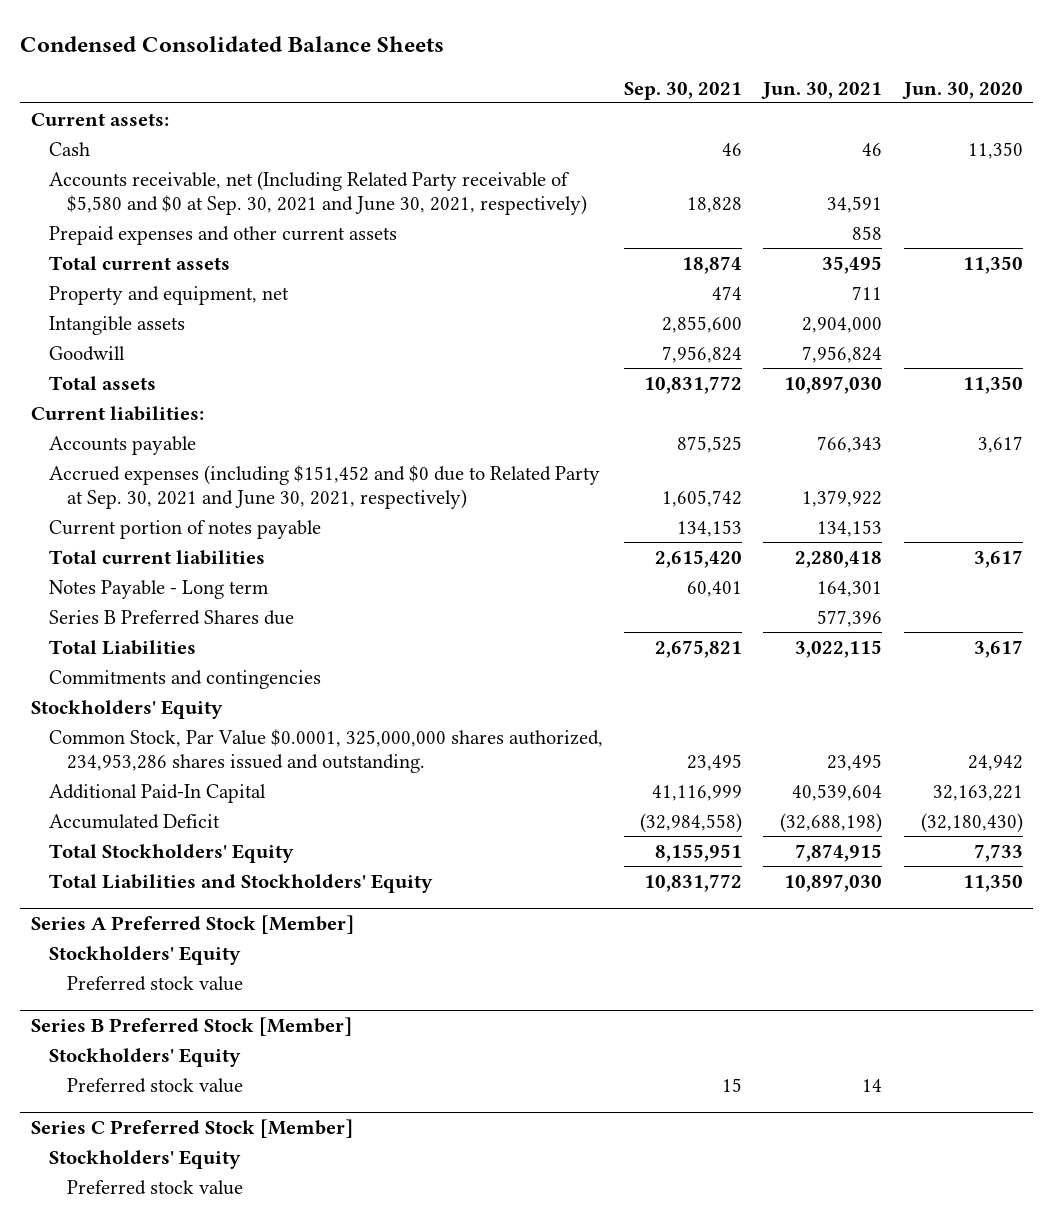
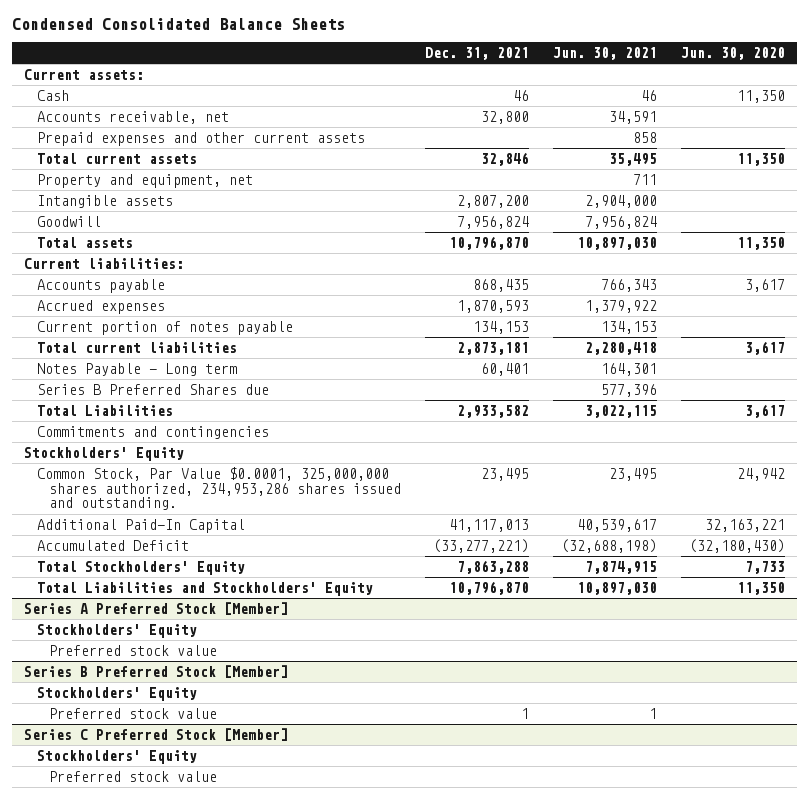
[624,81,743,100] Sep. 30, 2021 -> none
none -> [425,46,530,60] Dec. 31, 2021
[48,170,587,216] Accounts receivable, net (Including Related Party receivable of $5,580 and $0 at Sep. 30, 2021 and June 30, 2021, respectively) -> [36,110,229,124] Accounts receivable, net
[48,464,600,510] Accrued expenses (including $151,452 and $0 due to Related Party at Sep. 30, 2021 and June 30, 2021, respectively) -> [36,299,165,314] Accrued expenses
[792,783,883,801] 40,539,604 -> [576,518,657,532] 40,539,617
[862,1078,883,1092] 14 -> [648,707,657,719] 1

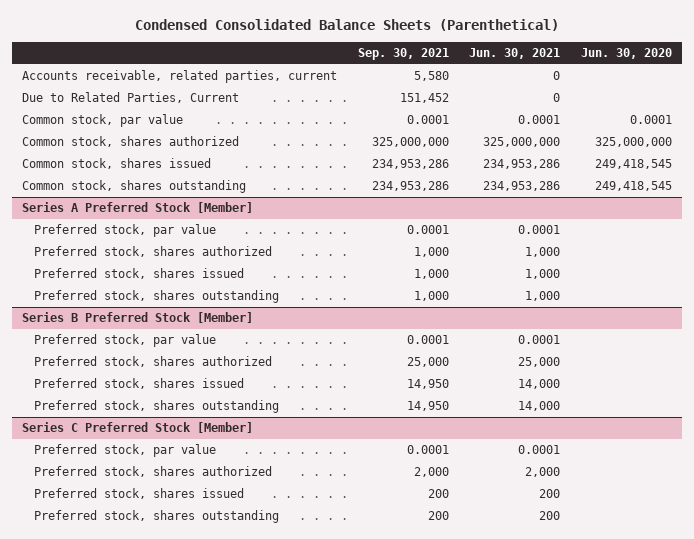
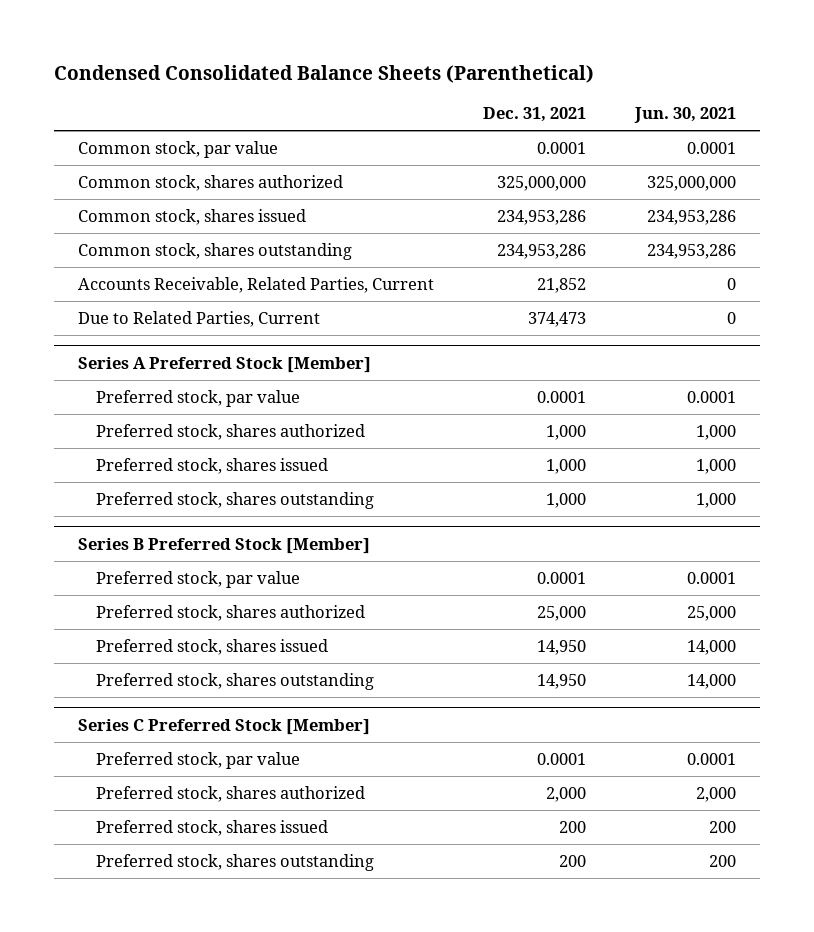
[357,48,449,61] Sep. 30, 2021 -> none
[580,48,672,60] Jun. 30, 2020 -> none
none -> [482,107,586,123] Dec. 31, 2021
[22,70,338,84] Accounts receivable, related parties, current -> none
none -> [78,277,435,294] Accounts Receivable, Related Parties, Current
[22,92,240,104] Due to Related Parties, Current -> [78,311,321,328] Due to Related Parties, Current

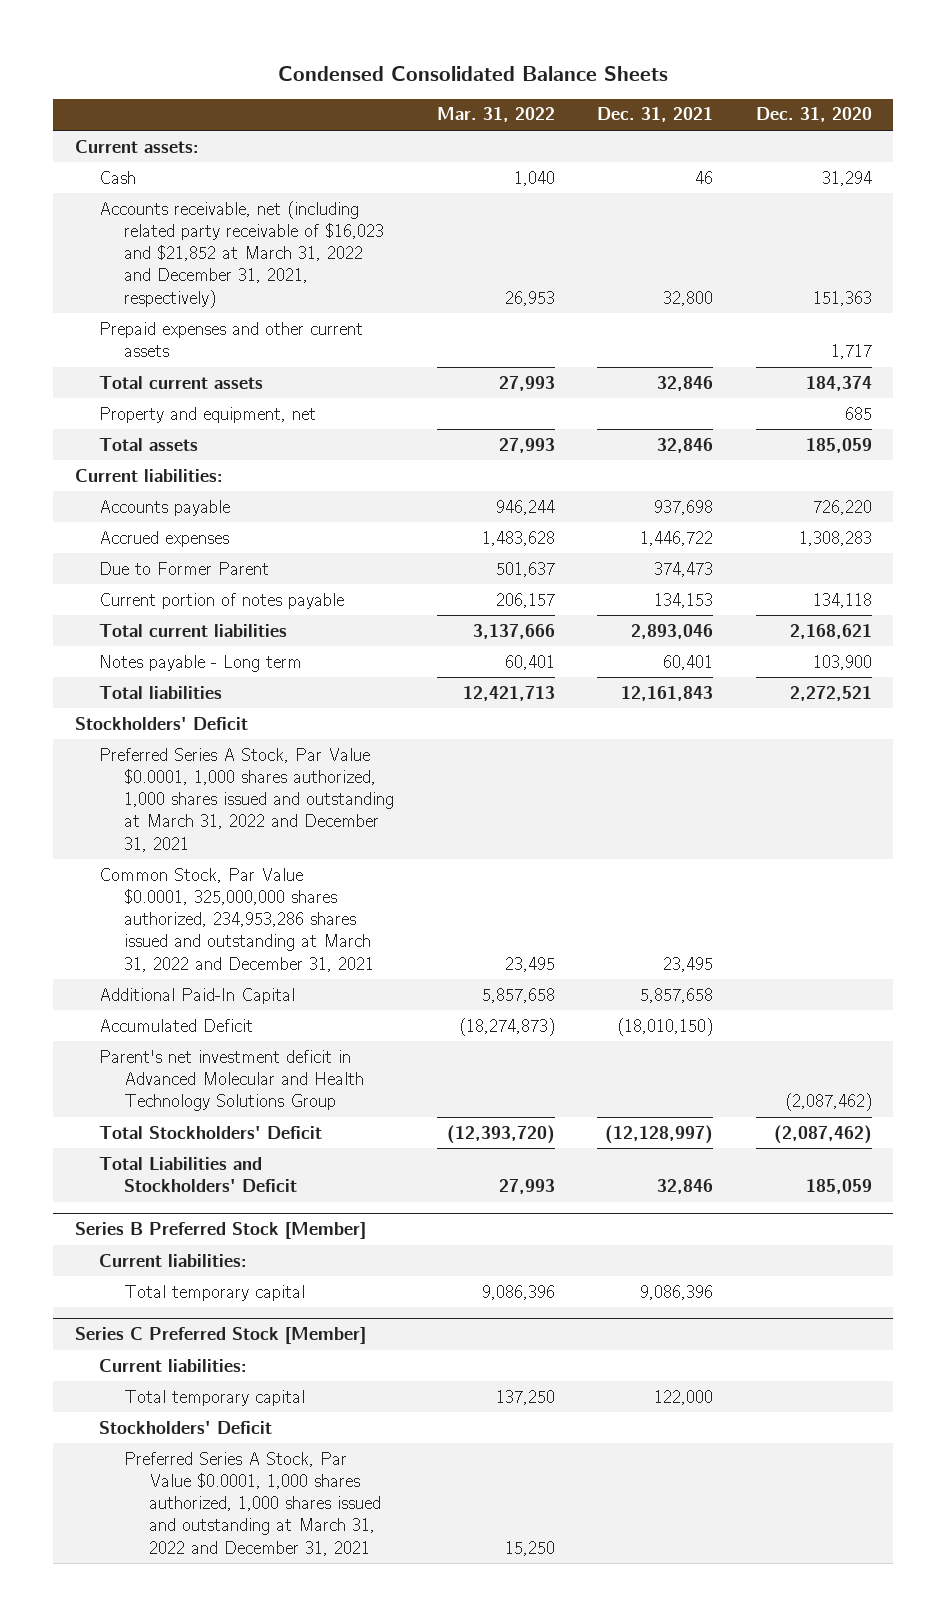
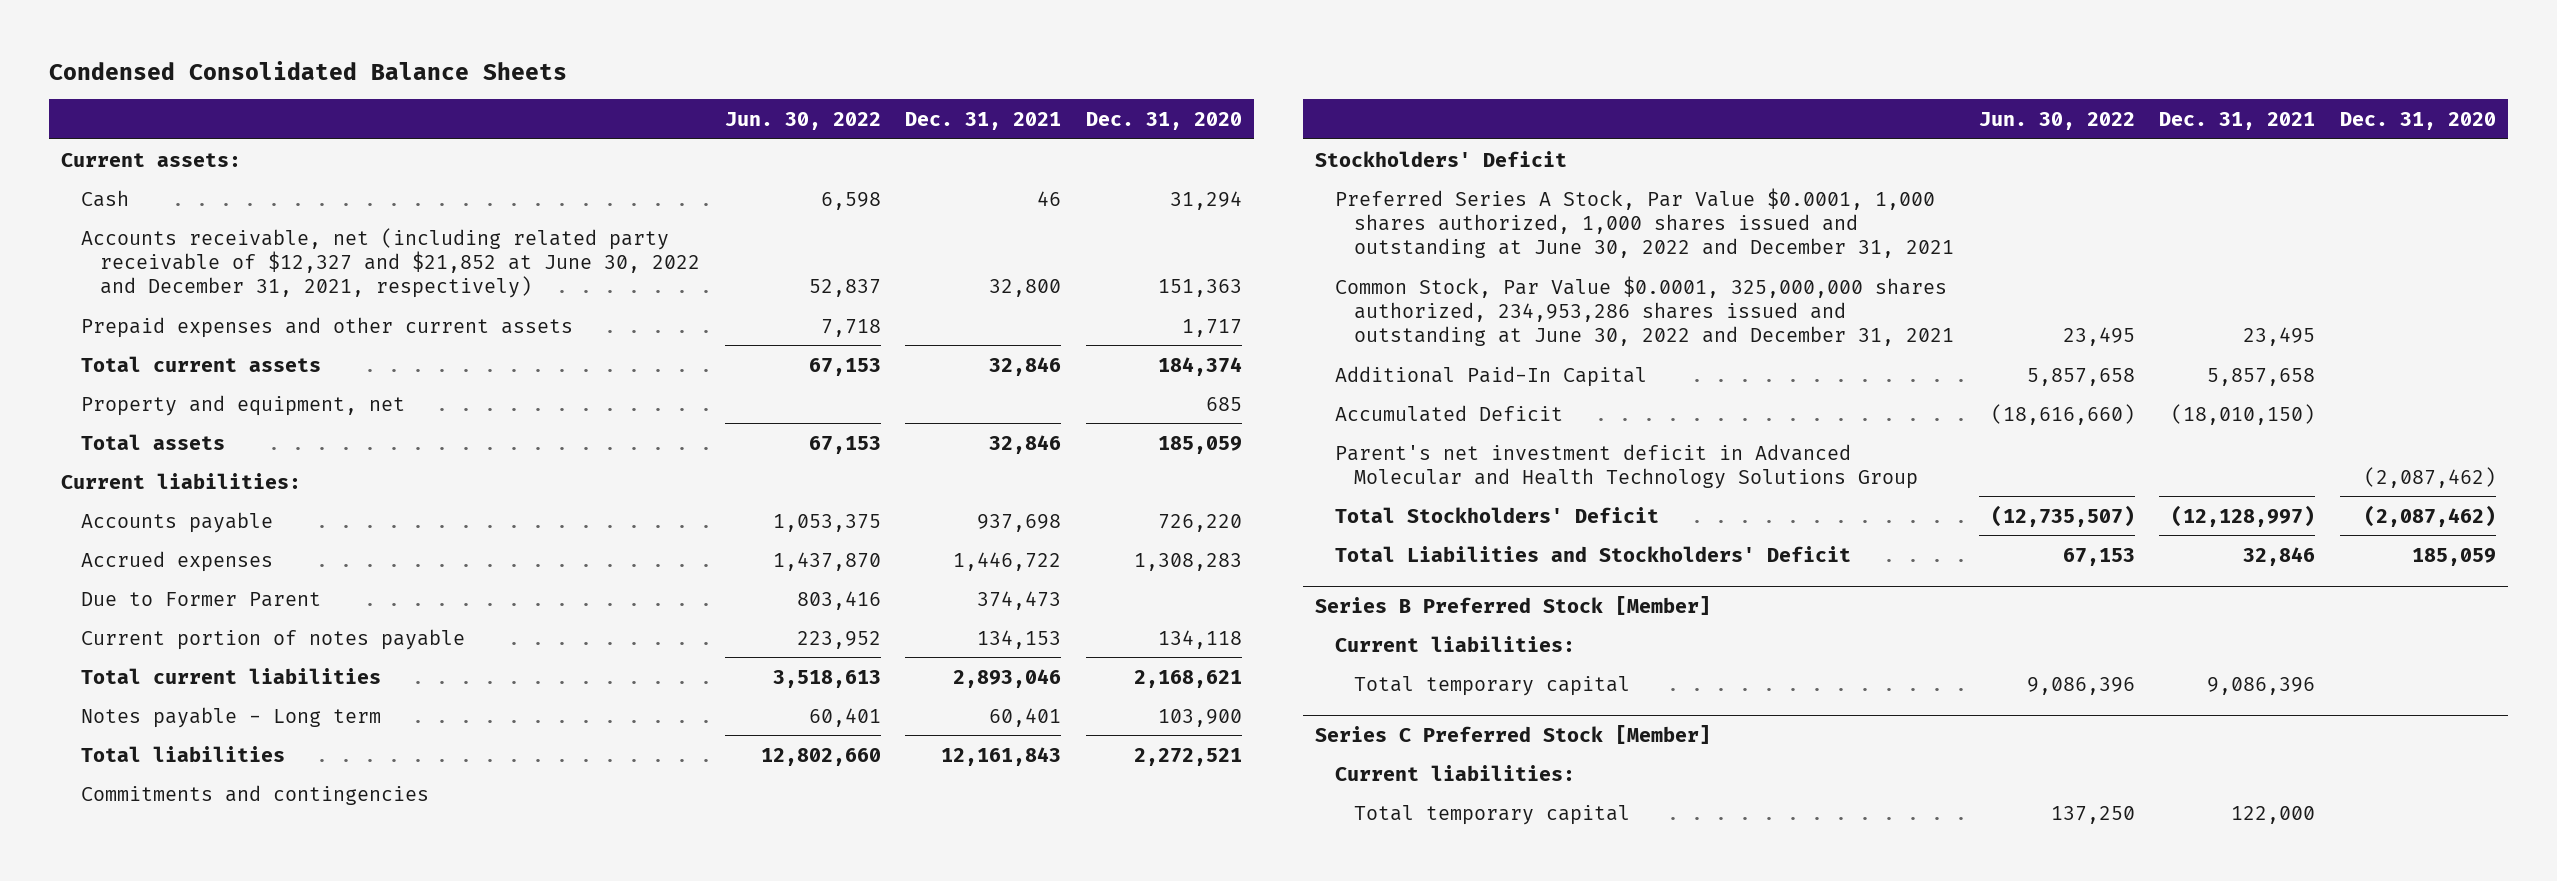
[436,107,555,123] Mar. 31, 2022 -> none
none -> [724,111,881,130] Jun. 30, 2022
[99,200,385,308] Accounts receivable, net (including related party receivable of $16,023 and $21,852 at March 31, 2022 and December 31, 2021, respectively) -> [80,227,701,298] Accounts receivable, net (including related party receivable of $12,327 and $21,852 at June 30, 2022 and December 31, 2021, respectively)
none -> [80,784,429,805] Commitments and contingencies
[99,747,395,852] Preferred Series A Stock, Par Value $0.0001, 1,000 shares authorized, 1,000 shares issued and outstanding at March 31, 2022 and December 31, 2021 -> [1334,187,1955,258] Preferred Series A Stock, Par Value $0.0001, 1,000 shares authorized, 1,000 shares issued and outstanding at June 30, 2022 and December 31, 2021
[99,867,375,972] Common Stock, Par Value $0.0001, 325,000,000 shares authorized, 234,953,286 shares issued and outstanding at March 31, 2022 and December 31, 2021 -> [1334,275,1955,346] Common Stock, Par Value $0.0001, 325,000,000 shares authorized, 234,953,286 shares issued and outstanding at June 30, 2022 and December 31, 2021
[99,1420,273,1434] Stockholders' Deficit -> none
[124,1451,382,1556] Preferred Series A Stock, Par Value $0.0001, 1,000 shares authorized, 1,000 shares issued and outstanding at March 31, 2022 and December 31, 2021 -> none

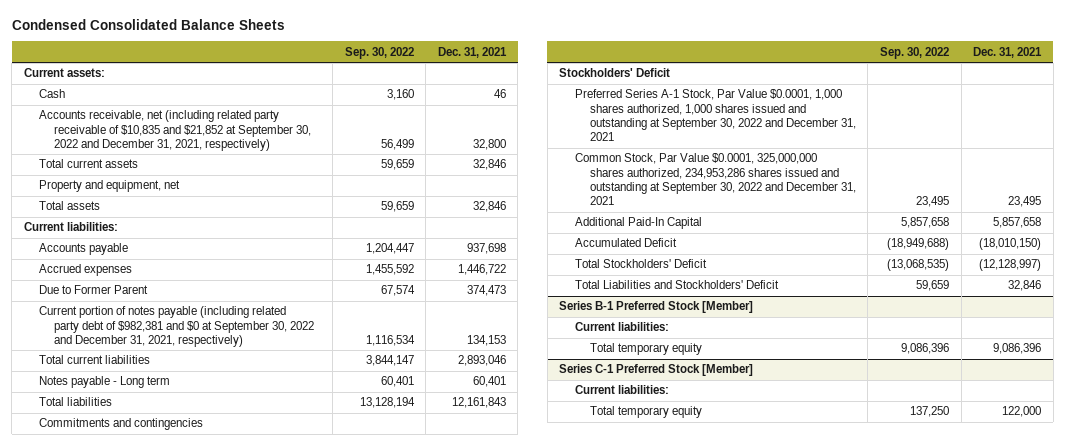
[724,111,881,130] Jun. 30, 2022 -> none
[1085,111,1242,130] Dec. 31, 2020 -> none
none -> [344,46,414,59] Sep. 30, 2022
[80,316,573,338] Prepaid expenses and other current assets -> none
[80,227,701,298] Accounts receivable, net (including related party receivable of $12,327 and $21,852 at June 30, 2022 and December 31, 2021, respectively) -> [39,110,312,152] Accounts receivable, net (including related party receivable of $10,835 and $21,852 at September 30, 2022 and December 31, 2021, respectively)
[80,628,465,650] Current portion of notes payable -> [39,306,315,348] Current portion of notes payable (including related party debt of $982,381 and $0 at September 30, 2022 and December 31, 2021, respectively)
[1334,187,1955,258] Preferred Series A Stock, Par Value $0.0001, 1,000 shares authorized, 1,000 shares issued and outstanding at June 30, 2022 and December 31, 2021 -> [574,89,856,142] Preferred Series A-1 Stock, Par Value $0.0001, 1,000 shares authorized, 1,000 shares issued and outstanding at September 30, 2022 and December 31, 2021
[1334,275,1955,346] Common Stock, Par Value $0.0001, 325,000,000 shares authorized, 234,953,286 shares issued and outstanding at June 30, 2022 and December 31, 2021 -> [574,153,856,206] Common Stock, Par Value $0.0001, 325,000,000 shares authorized, 234,953,286 shares issued and outstanding at September 30, 2022 and December 31, 2021
[1334,443,1919,489] Parent's net investment deficit in Advanced Molecular and Health Technology Solutions Group -> none
[1315,595,1712,615] Series B Preferred Stock [Member] -> [559,301,754,314] Series B-1 Preferred Stock [Member]
[1354,675,1631,696] Total temporary capital -> [589,343,702,356] Total temporary equity
[1315,724,1712,744] Series C Preferred Stock [Member] -> [559,364,754,377] Series C-1 Preferred Stock [Member]
[1354,804,1631,825] Total temporary capital -> [589,406,702,419] Total temporary equity

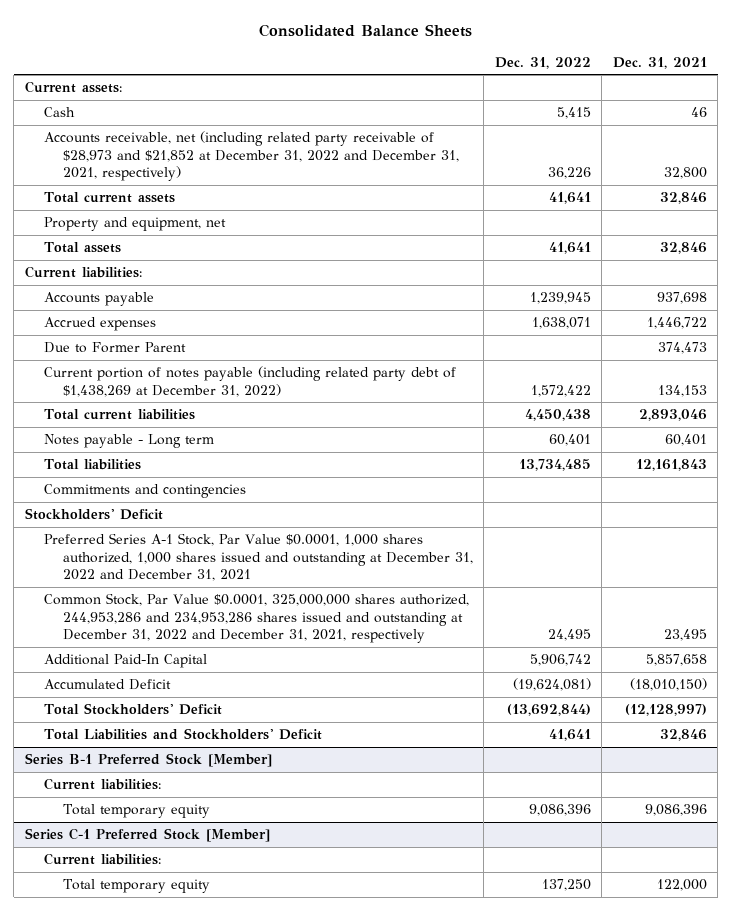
[11,18,285,30] Condensed Consolidated Balance Sheets -> [258,23,472,37] Consolidated Balance Sheets
[344,46,414,59] Sep. 30, 2022 -> none
none -> [494,56,591,69] Dec. 31, 2022
[39,110,312,152] Accounts receivable, net (including related party receivable of $10,835 and $21,852 at September 30, 2022 and December 31, 2021, respectively) -> [43,131,460,181] Accounts receivable, net (including related party receivable of $28,973 and $21,852 at December 31, 2022 and December 31, 2021, respectively)
[39,306,315,348] Current portion of notes payable (including related party debt of $982,381 and $0 at September 30, 2022 and December 31, 2021, respectively) -> [43,366,456,397] Current portion of notes payable (including related party debt of $1,438,269 at December 31, 2022)
[574,89,856,142] Preferred Series A-1 Stock, Par Value $0.0001, 1,000 shares authorized, 1,000 shares issued and outstanding at September 30, 2022 and December 31, 2021 -> [43,533,474,581] Preferred Series A-1 Stock, Par Value $0.0001, 1,000 shares authorized, 1,000 shares issued and outstanding at December 31, 2022 and December 31, 2021
[574,153,856,206] Common Stock, Par Value $0.0001, 325,000,000 shares authorized, 234,953,286 shares issued and outstanding at September 30, 2022 and December 31, 2021 -> [43,593,469,643] Common Stock, Par Value $0.0001, 325,000,000 shares authorized, 244,953,286 and 234,953,286 shares issued and outstanding at December 31, 2022 and December 31, 2021, respectively

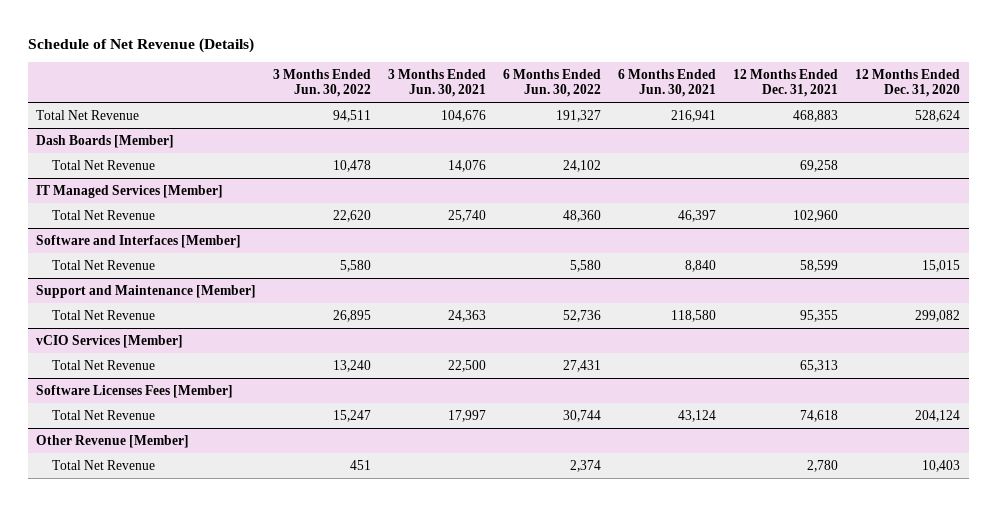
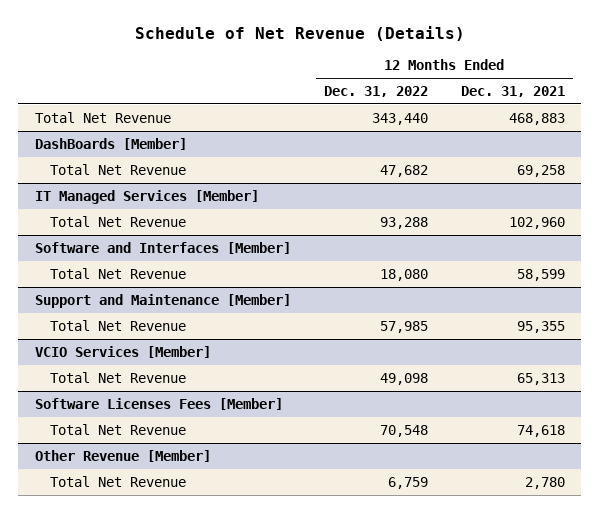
[273,68,372,98] 3 Months Ended Jun. 30, 2022 -> none
[388,68,487,98] 3 Months Ended Jun. 30, 2021 -> none
[503,68,602,98] 6 Months Ended Jun. 30, 2022 -> none
[618,68,717,98] 6 Months Ended Jun. 30, 2021 -> none
[855,68,961,98] 12 Months Ended Dec. 31, 2020 -> none
none -> [323,85,428,97] Dec. 31, 2022
[36,134,175,148] Dash Boards [Member] -> [34,137,187,150] DashBoards [Member]
[36,334,184,348] vCIO Services [Member] -> [34,345,211,358] VCIO Services [Member]

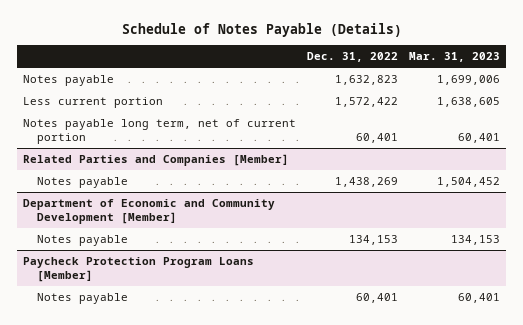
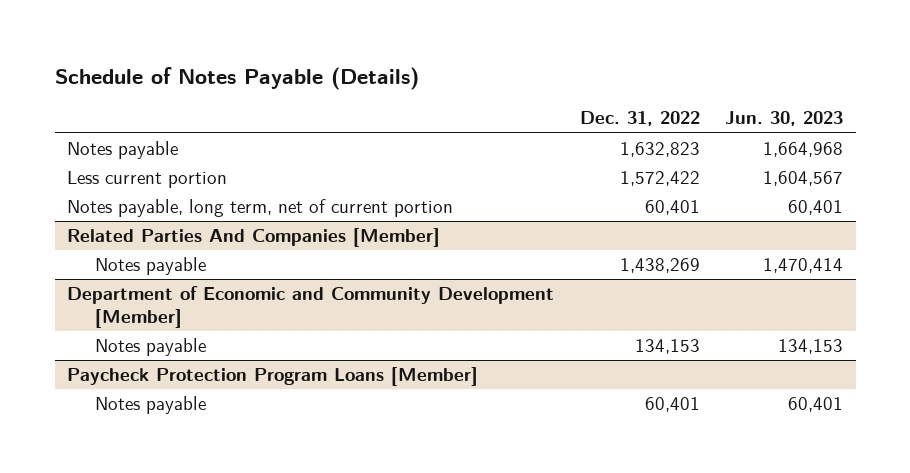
[409,52,501,63] Mar. 31, 2023 -> none
none -> [724,111,843,127] Jun. 30, 2023
[22,118,296,144] Notes payable long term, net of current portion -> [67,199,454,218] Notes payable, long term, net of current portion
[22,153,289,166] Related Parties and Companies [Member] -> [67,228,441,248] Related Parties And Companies [Member]

